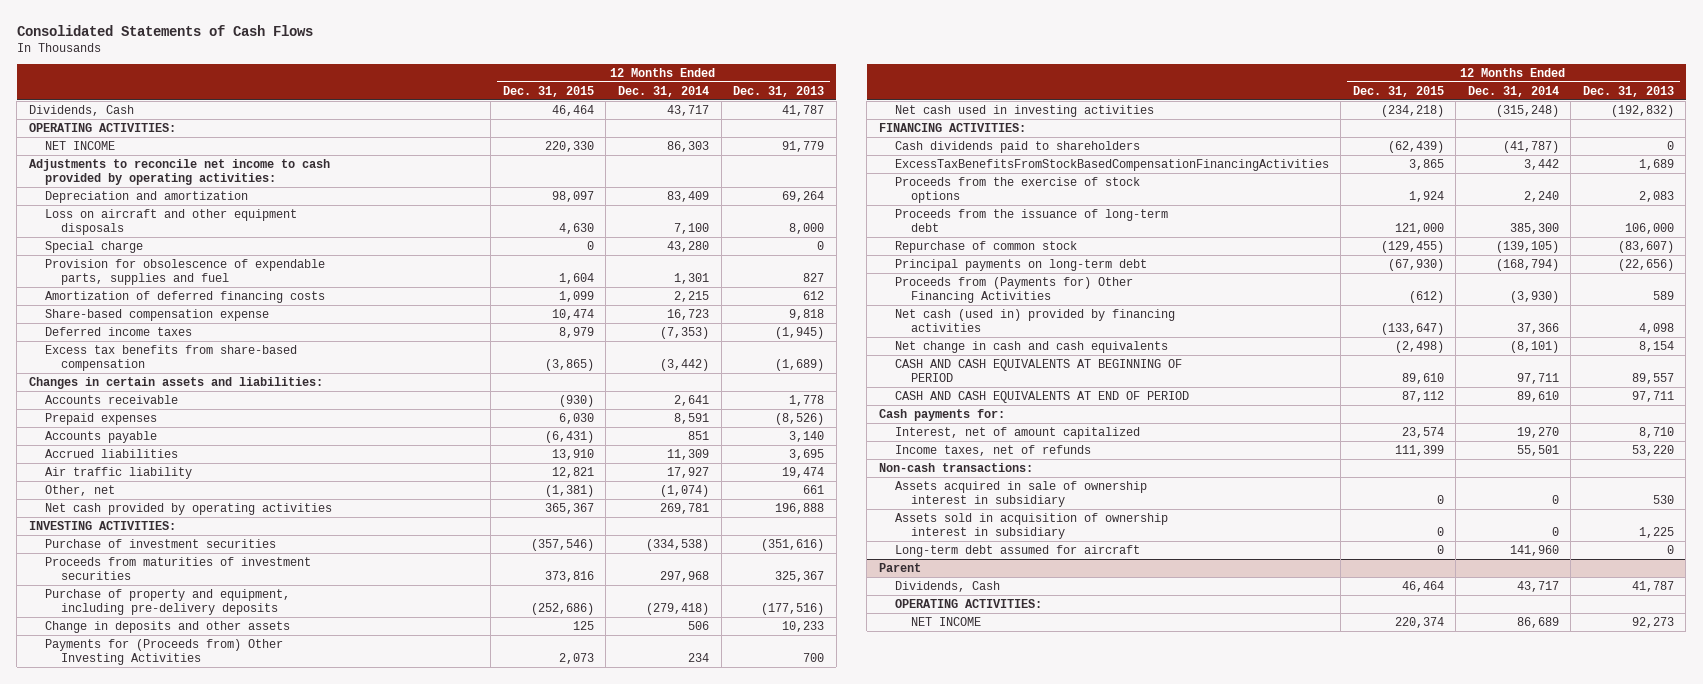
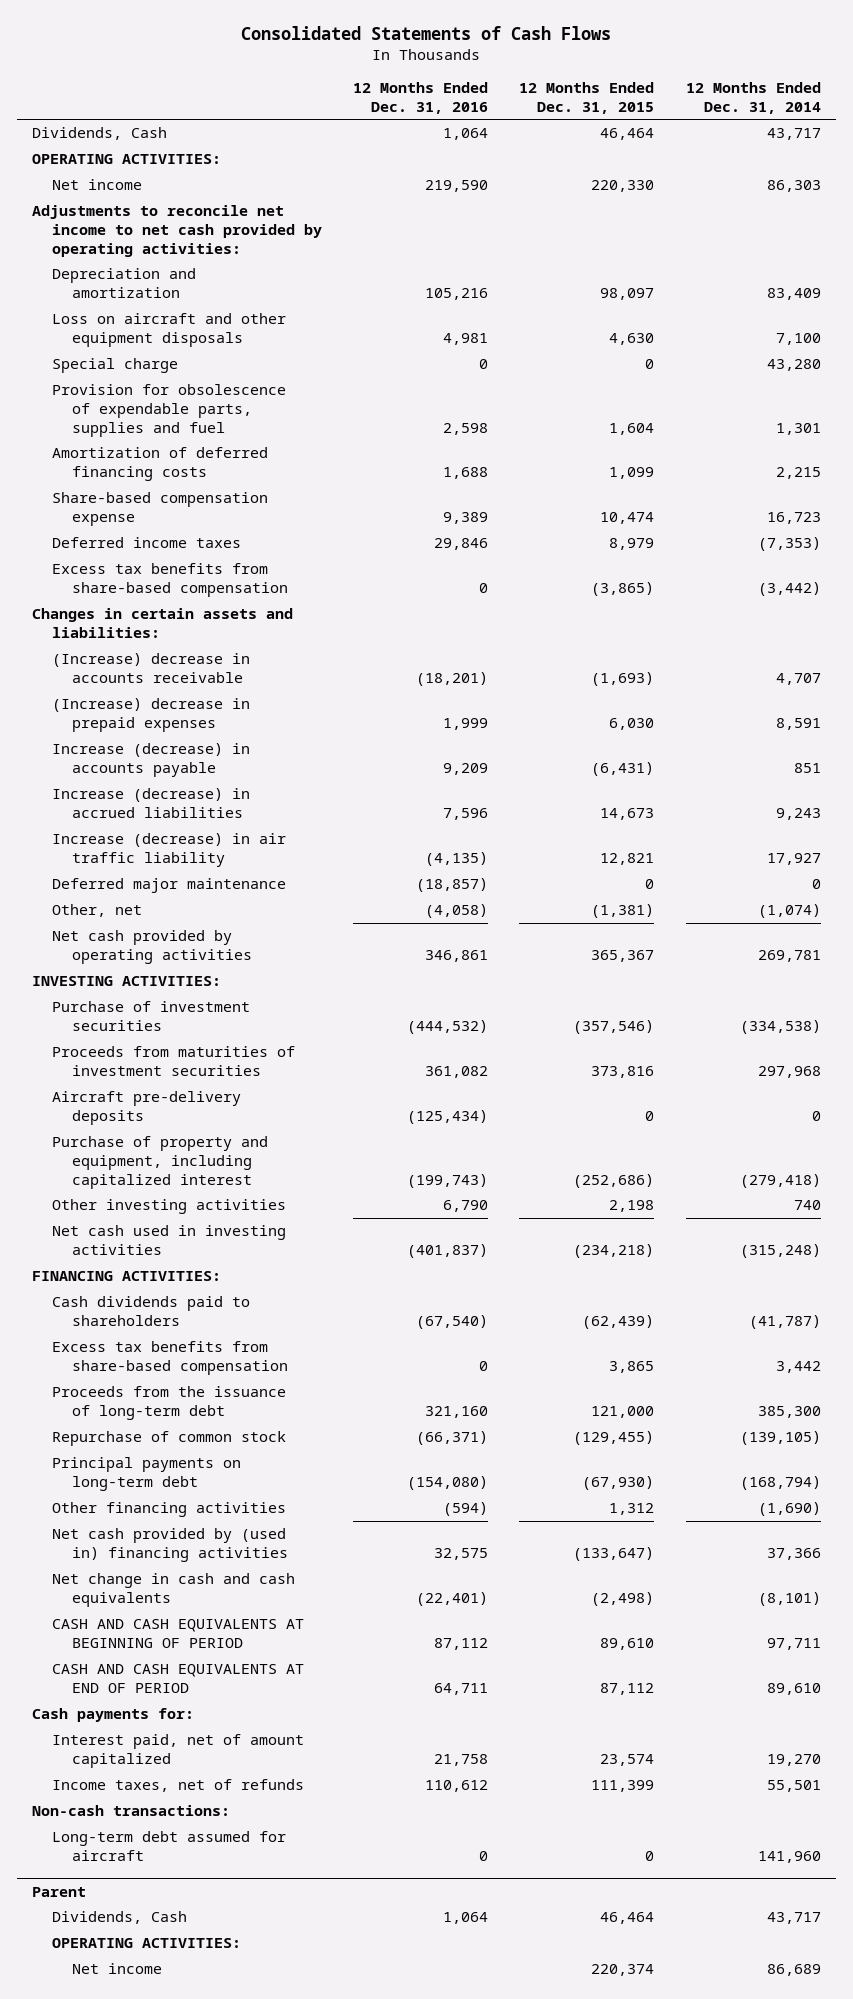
[733,85,825,97] Dec. 31, 2013 -> none
none -> [353,81,489,114] 12 Months Ended Dec. 31, 2016
[44,140,115,150] NET INCOME -> [51,179,142,191] Net income
[28,158,330,185] Adjustments to reconcile net income to cash provided by operating activities: -> [32,205,322,257] Adjustments to reconcile net income to net cash provided by operating activities:
[44,394,178,404] Accounts receivable -> [51,653,250,684] (Increase) decrease in accounts receivable
[558,394,594,407] (930) -> [591,672,655,687] (1,693)
[673,394,709,406] 2,641 -> [775,673,821,686] 4,707
[44,412,157,425] Prepaid expenses -> [51,698,250,733] (Increase) decrease in prepaid expenses
[44,430,157,443] Accounts payable -> [51,743,250,778] Increase (decrease) in accounts payable
[44,448,178,458] Accrued liabilities -> [51,788,250,819] Increase (decrease) in accrued liabilities
[551,448,594,460] 13,910 -> [600,808,655,821] 14,673
[666,448,709,460] 11,309 -> [775,808,821,821] 9,243
[44,466,192,479] Air traffic liability -> [51,833,286,868] Increase (decrease) in air traffic liability
none -> [51,878,286,894] Deferred major maintenance
[44,620,290,633] Change in deposits and other assets -> none
none -> [51,1091,241,1126] Aircraft pre-delivery deposits
[44,588,290,615] Purchase of property and equipment, including pre-delivery deposits -> [51,1136,268,1189] Purchase of property and equipment, including capitalized interest
[44,638,283,665] Payments for (Proceeds from) Other Investing Activities -> [51,1199,286,1215] Other investing activities
[558,652,594,664] 2,073 -> [609,1200,655,1213] 2,198
[687,652,709,662] 234 -> [793,1200,821,1211] 740
[894,176,1140,203] Proceeds from the exercise of stock options -> none
[894,158,1329,171] ExcessTaxBenefitsFromStockBasedCompensationFinancingActivities -> [51,1341,288,1376] Excess tax benefits from share-based compensation
[894,276,1133,303] Proceeds from (Payments for) Other Financing Activities -> [51,1502,286,1518] Other financing activities
[1408,290,1444,303] (612) -> [609,1503,655,1516] 1,312
[1509,290,1559,303] (3,930) -> [757,1502,821,1517] (1,690)
[894,308,1175,332] Net cash (used in) provided by financing activities -> [51,1528,288,1563] Net cash provided by (used in) financing activities
[894,426,1140,439] Interest, net of amount capitalized -> [51,1734,304,1769] Interest paid, net of amount capitalized
[894,480,1147,507] Assets acquired in sale of ownership interest in subsidiary -> none
[894,512,1168,539] Assets sold in acquisition of ownership interest in subsidiary -> none
[910,616,981,626] NET INCOME -> [71,1963,162,1975] Net income

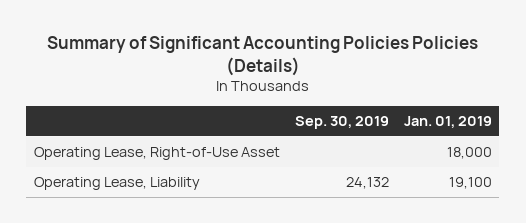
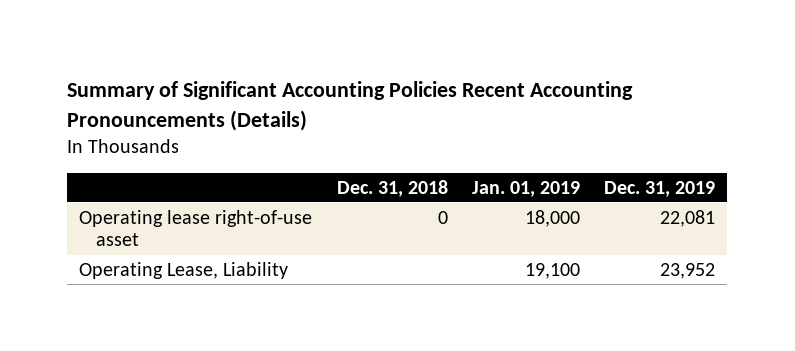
[46,35,478,76] Summary of Significant Accounting Policies Policies (Details) -> [67,81,634,132] Summary of Significant Accounting Policies Recent Accounting Pronouncements (Details)
[294,116,389,130] Sep. 30, 2019 -> none
none -> [336,179,448,197] Dec. 31, 2018
none -> [604,180,716,197] Dec. 31, 2019
[33,147,280,161] Operating Lease, Right-of-Use Asset -> [79,209,313,247] Operating lease right-of-use asset

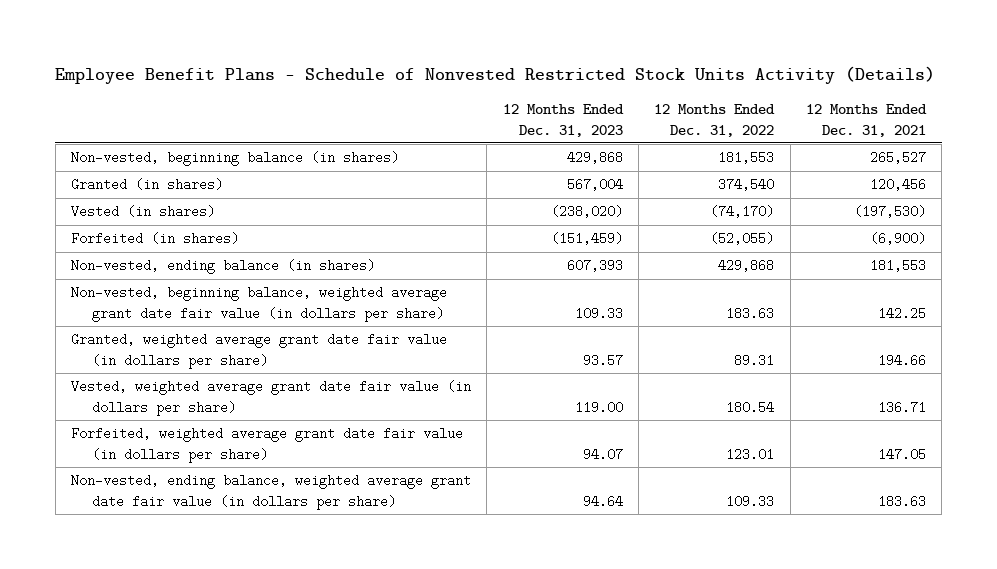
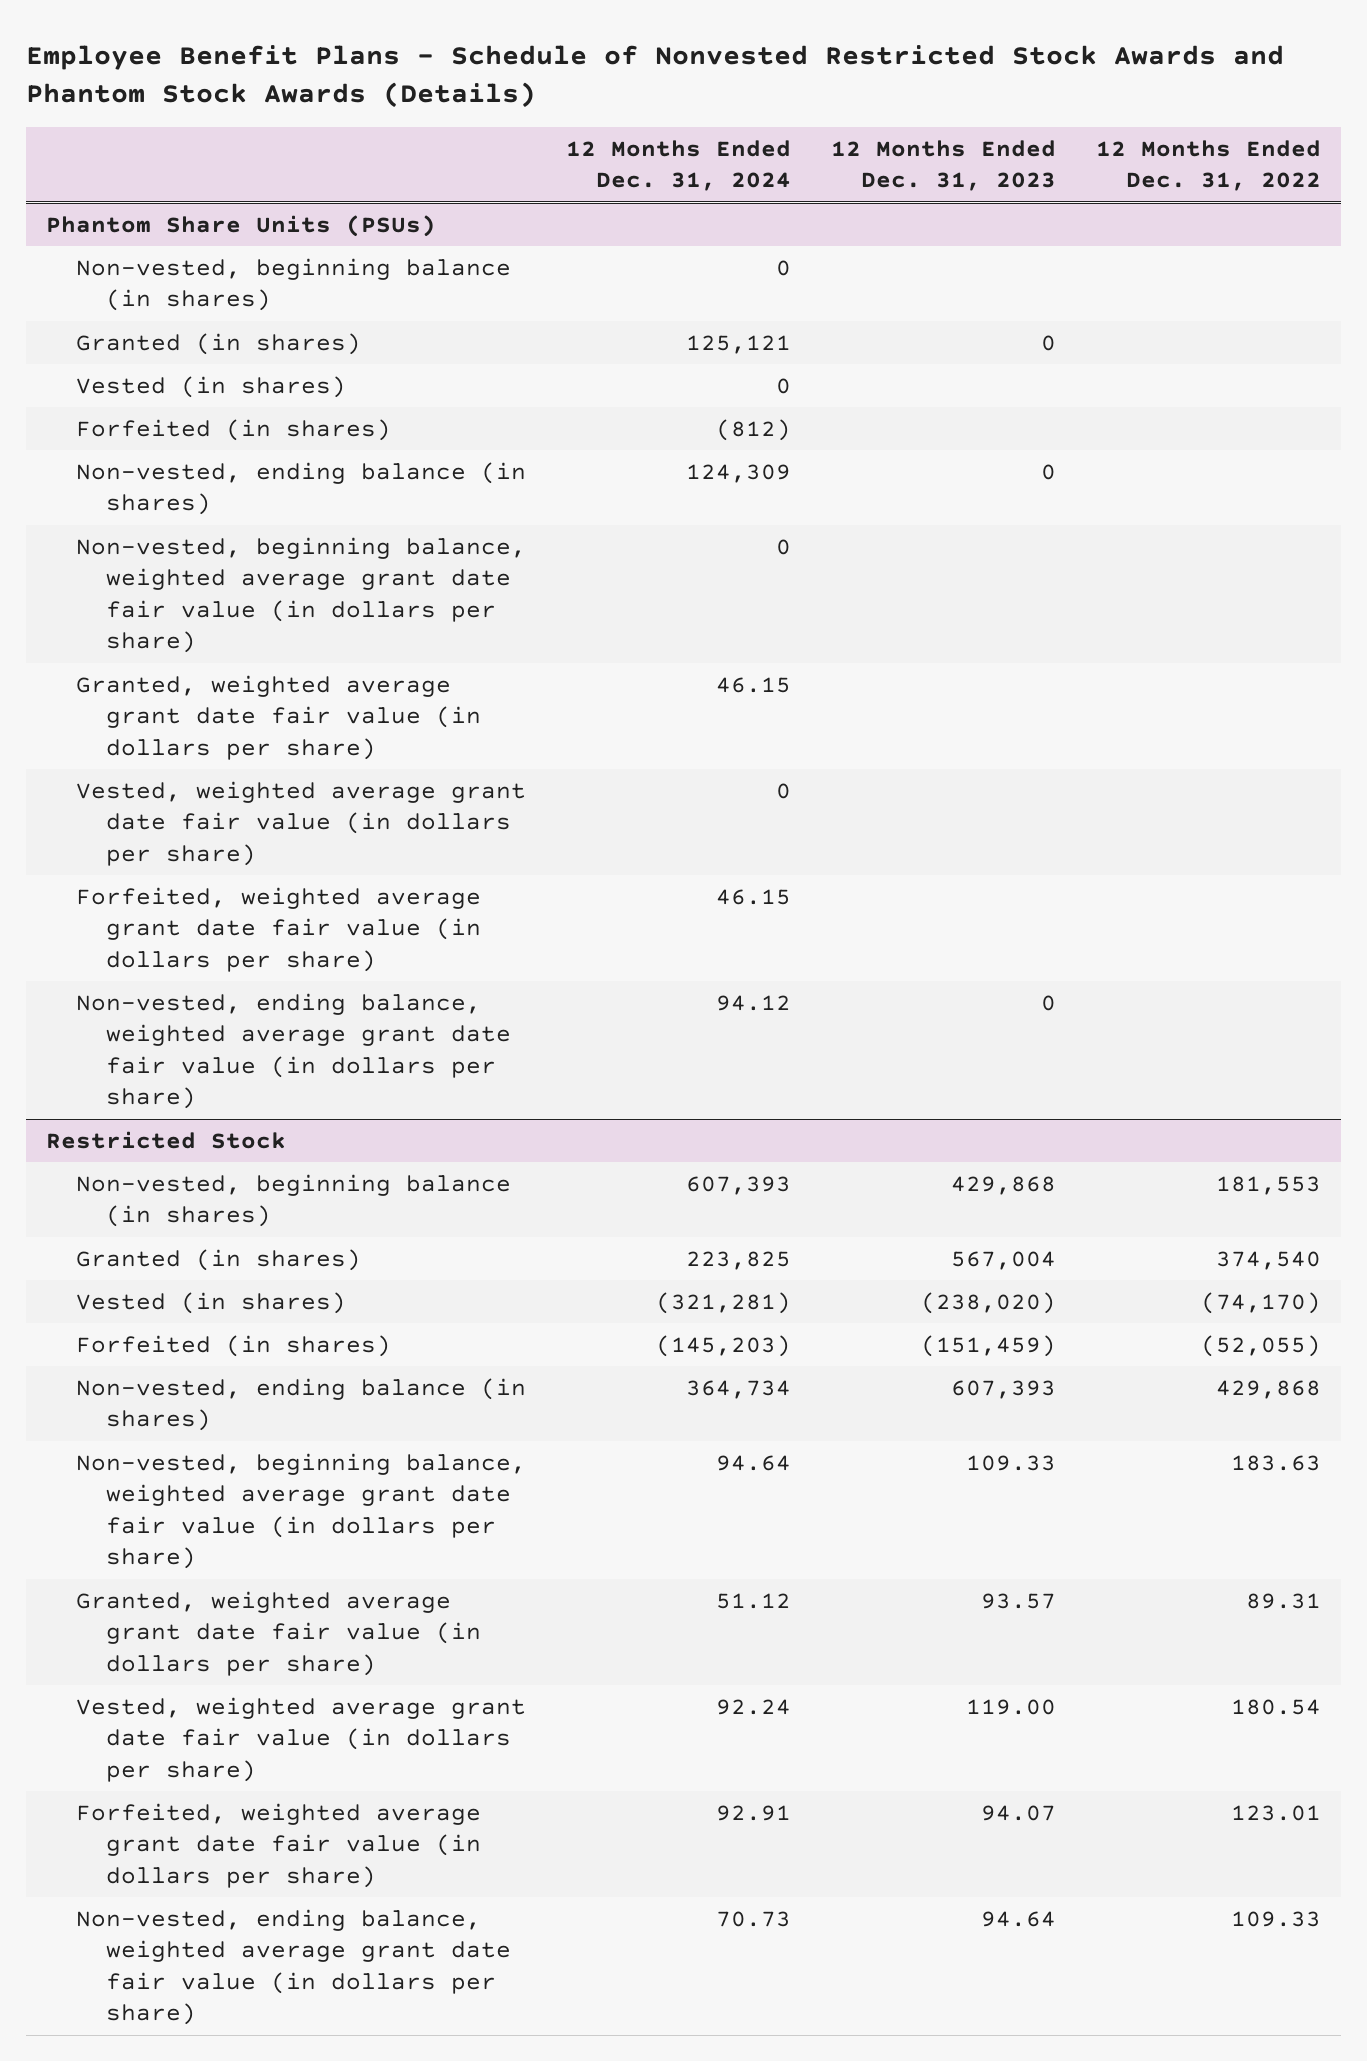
[55,65,936,84] Employee Benefit Plans - Schedule of Nonvested Restricted Stock Units Activity (Details) -> [25,45,1284,109] Employee Benefit Plans - Schedule of Nonvested Restricted Stock Awards and Phantom Stock Awards (Details)
[806,104,928,137] 12 Months Ended Dec. 31, 2021 -> none
none -> [565,139,791,192] 12 Months Ended Dec. 31, 2024
none -> [45,214,436,237] Phantom Share Units (PSUs)
none -> [75,257,511,312] Non-vested, beginning balance (in shares)
none -> [75,332,361,355] Granted (in shares)
none -> [75,375,346,398] Vested (in shares)
none -> [75,418,391,441] Forfeited (in shares)
none -> [75,461,526,516] Non-vested, ending balance (in shares)
none -> [75,536,526,654] Non-vested, beginning balance, weighted average grant date fair value (in dollars per share)
none -> [75,674,481,760] Granted, weighted average grant date fair value (in dollars per share)
none -> [75,780,526,866] Vested, weighted average grant date fair value (in dollars per share)
none -> [75,886,481,972] Forfeited, weighted average grant date fair value (in dollars per share)
none -> [75,992,511,1110] Non-vested, ending balance, weighted average grant date fair value (in dollars per share)
none -> [45,1130,286,1149] Restricted Stock

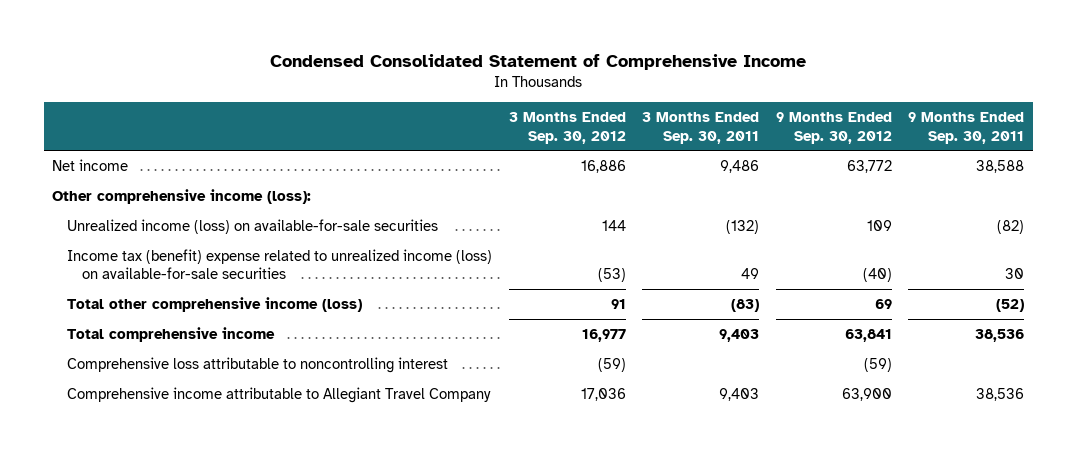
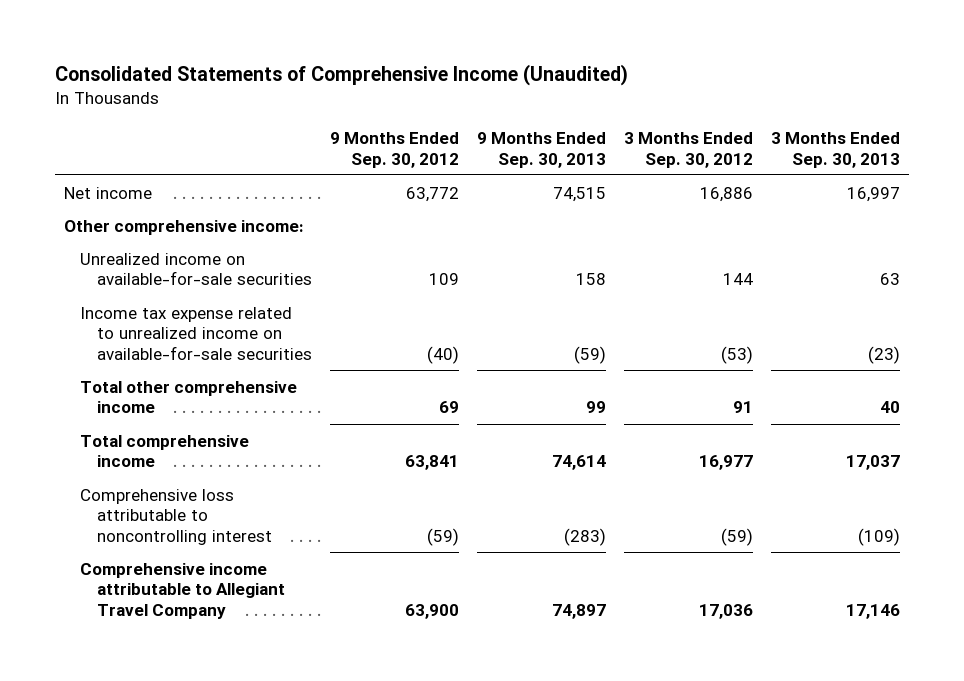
[270,54,807,71] Condensed Consolidated Statement of Comprehensive Income -> [54,64,628,87] Consolidated Statements of Comprehensive Income (Unaudited)
[642,112,760,144] 3 Months Ended Sep. 30, 2011 -> none
[908,112,1025,144] 9 Months Ended Sep. 30, 2011 -> none
none -> [477,131,607,168] 9 Months Ended Sep. 30, 2013
none -> [771,131,901,168] 3 Months Ended Sep. 30, 2013
[51,188,311,204] Other comprehensive income (loss): -> [63,219,304,235] Other comprehensive income:
[67,218,439,234] Unrealized income (loss) on available-for-sale securities -> [80,252,313,286] Unrealized income on available-for-sale securities
[67,248,493,280] Income tax (benefit) expense related to unrealized income (loss) on available-for-sale securities -> [80,306,313,360] Income tax expense related to unrealized income on available-for-sale securities
[67,296,363,312] Total other comprehensive income (loss) -> [80,380,298,414] Total other comprehensive income

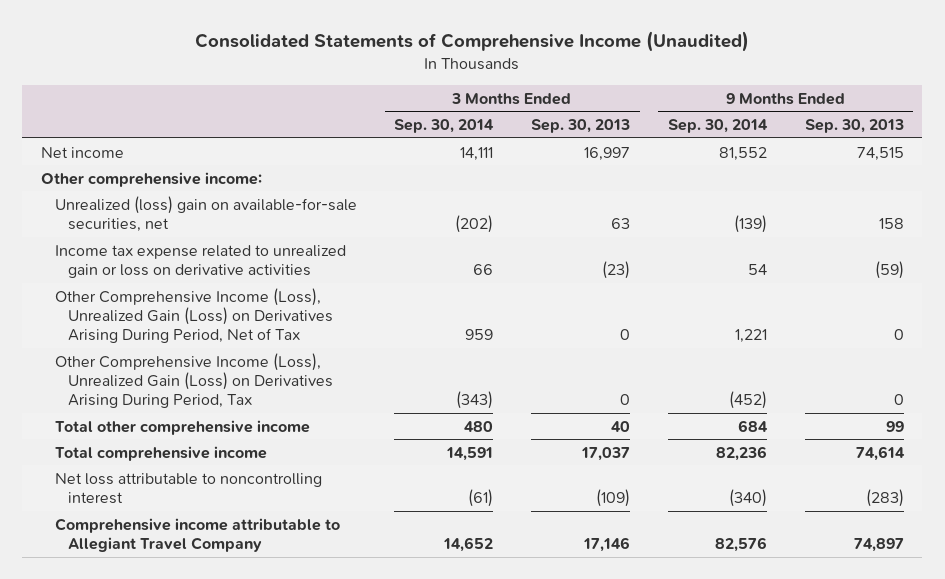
[330,131,460,168] 9 Months Ended Sep. 30, 2012 -> none
[624,131,754,168] 3 Months Ended Sep. 30, 2012 -> none
none -> [394,118,495,133] Sep. 30, 2014
none -> [667,118,768,133] Sep. 30, 2014
[80,252,313,286] Unrealized income on available-for-sale securities -> [54,195,357,232] Unrealized (loss) gain on available-for-sale securities, net
[80,306,313,360] Income tax expense related to unrealized income on available-for-sale securities -> [54,244,346,278] Income tax expense related to unrealized gain or loss on derivative activities
none -> [54,287,334,344] Other Comprehensive Income (Loss), Unrealized Gain (Loss) on Derivatives Arising During Period, Net of Tax
none -> [54,352,334,409] Other Comprehensive Income (Loss), Unrealized Gain (Loss) on Derivatives Arising During Period, Tax
[80,488,273,545] Comprehensive loss attributable to noncontrolling interest -> [54,472,322,504] Net loss attributable to noncontrolling interest

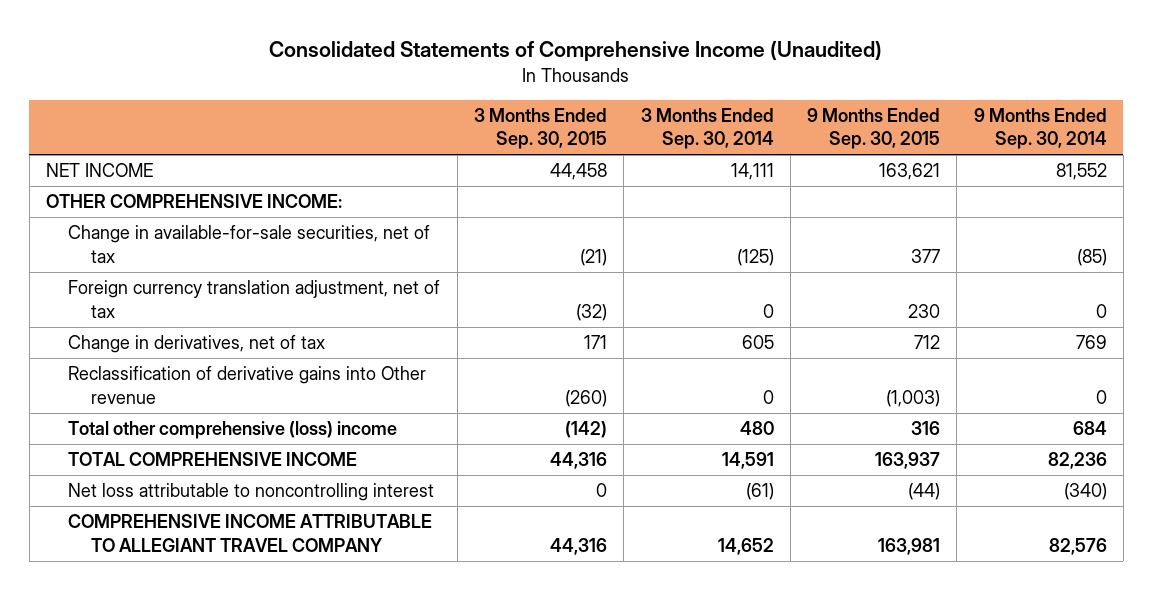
[531,118,631,133] Sep. 30, 2013 -> none
[804,118,904,133] Sep. 30, 2013 -> none
none -> [473,107,607,150] 3 Months Ended Sep. 30, 2015
none -> [807,107,941,150] 9 Months Ended Sep. 30, 2015
[54,195,357,232] Unrealized (loss) gain on available-for-sale securities, net -> none
[54,244,346,278] Income tax expense related to unrealized gain or loss on derivative activities -> none
[54,352,334,409] Other Comprehensive Income (Loss), Unrealized Gain (Loss) on Derivatives Arising During Period, Tax -> none
[41,146,125,158] Net income -> [45,163,153,178] NET INCOME
[41,171,263,187] Other comprehensive income: -> [45,194,342,209] OTHER COMPREHENSIVE INCOME:
none -> [68,225,431,263] Change in available-for-sale securities, net of tax
none -> [68,280,441,318] Foreign currency translation adjustment, net of tax
[54,287,334,344] Other Comprehensive Income (Loss), Unrealized Gain (Loss) on Derivatives Arising During Period, Net of Tax -> [68,335,326,354] Change in derivatives, net of tax
[465,329,494,341] 959 -> [741,335,774,350] 605
[734,329,767,344] 1,221 -> [1075,335,1107,350] 769
none -> [68,366,427,404] Reclassification of derivative gains into Other revenue
[54,419,310,435] Total other comprehensive income -> [68,421,398,440] Total other comprehensive (loss) income
[54,445,267,461] Total comprehensive income -> [68,452,358,467] TOTAL COMPREHENSIVE INCOME
[54,517,340,552] Comprehensive income attributable to Allegiant Travel Company -> [68,514,433,552] COMPREHENSIVE INCOME ATTRIBUTABLE TO ALLEGIANT TRAVEL COMPANY

